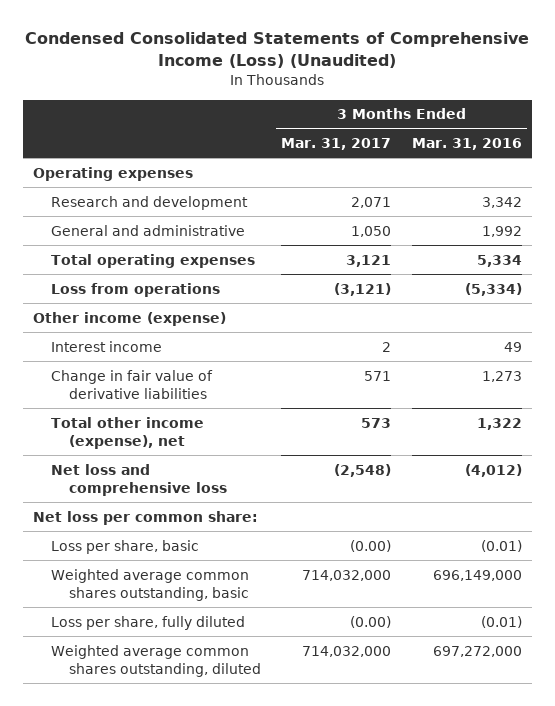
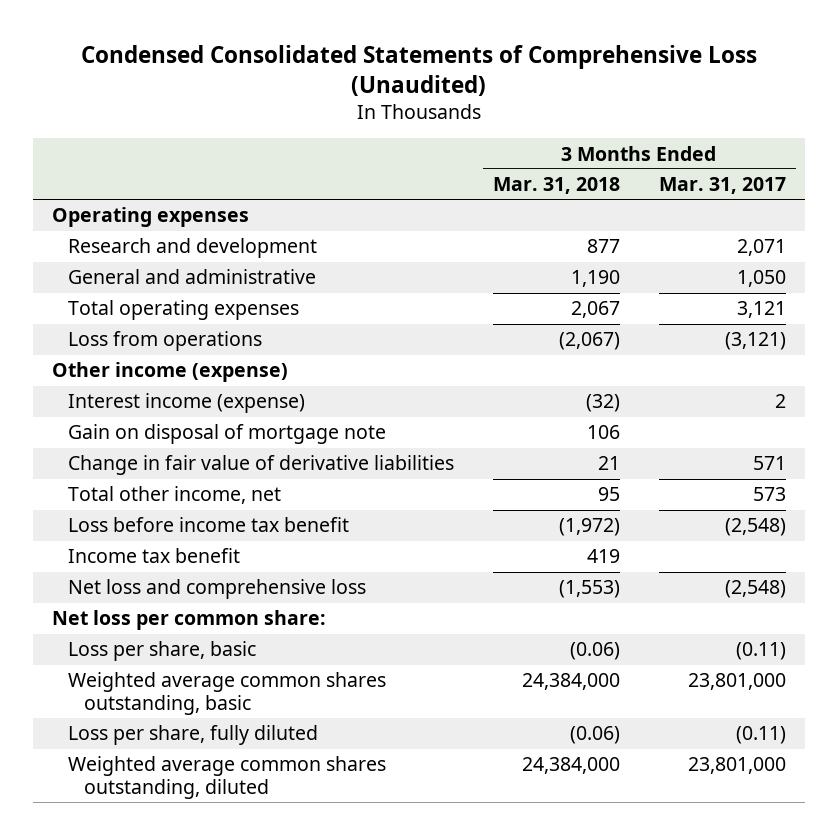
[25,32,530,69] Condensed Consolidated Statements of Comprehensive Income (Loss) (Unaudited) -> [80,44,757,96] Condensed Consolidated Statements of Comprehensive Loss (Unaudited)
[411,138,522,151] Mar. 31, 2016 -> none
none -> [492,177,620,195] Mar. 31, 2018
[50,340,162,352] Interest income -> [67,393,305,414] Interest income (expense)
none -> [67,424,386,445] Gain on disposal of mortgage note
[50,416,204,449] Total other income (expense), net -> [67,486,281,505] Total other income, net
none -> [67,517,349,533] Loss before income tax benefit
none -> [67,548,240,564] Income tax benefit
[350,539,392,552] (0.00) -> [735,642,786,661] (0.11)
[302,569,392,581] 714,032,000 -> [687,673,786,691] 23,801,000
[350,615,392,628] (0.00) -> [735,726,786,745] (0.11)
[302,645,392,657] 714,032,000 -> [687,757,786,775] 23,801,000

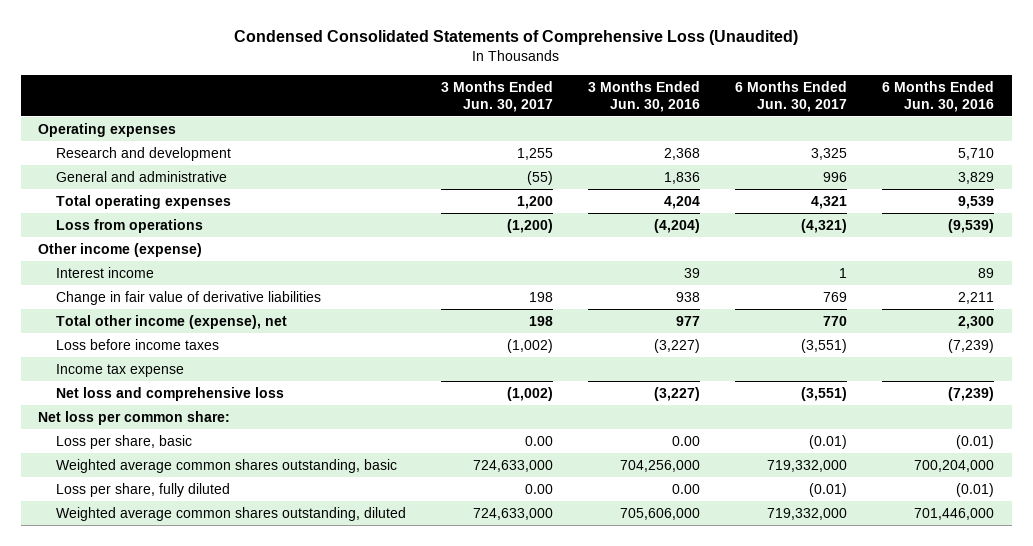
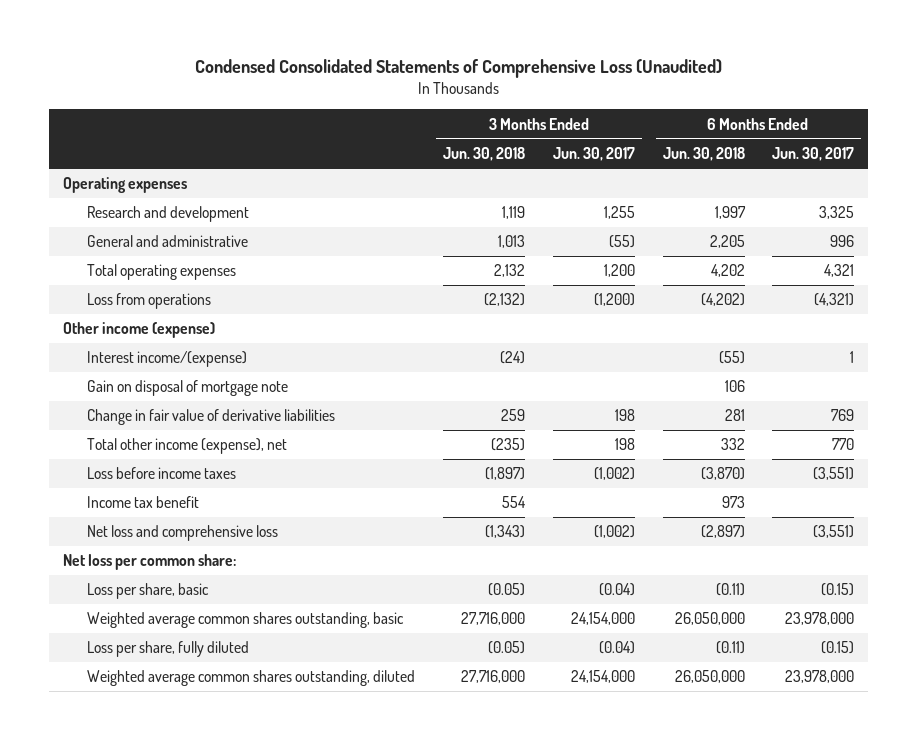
[588,80,701,112] 3 Months Ended Jun. 30, 2016 -> none
[882,80,995,112] 6 Months Ended Jun. 30, 2016 -> none
none -> [442,147,525,162] Jun. 30, 2018
none -> [662,147,745,162] Jun. 30, 2018
[55,266,154,278] Interest income -> [87,351,248,368] Interest income/(expense)
none -> [87,380,289,397] Gain on disposal of mortgage note
[55,363,184,377] Income tax expense -> [87,496,200,509] Income tax benefit
[524,435,553,446] 0.00 -> [598,583,635,597] (0.04)
[809,434,848,449] (0.01) -> [821,583,855,597] (0.15)
[472,459,553,472] 724,633,000 -> [570,612,635,626] 24,154,000
[767,459,848,472] 719,332,000 -> [785,612,855,626] 23,978,000
[524,483,553,494] 0.00 -> [598,641,635,655] (0.04)
[809,482,848,497] (0.01) -> [821,641,855,655] (0.15)
[472,507,553,520] 724,633,000 -> [570,670,635,684] 24,154,000
[767,507,848,520] 719,332,000 -> [785,670,855,684] 23,978,000

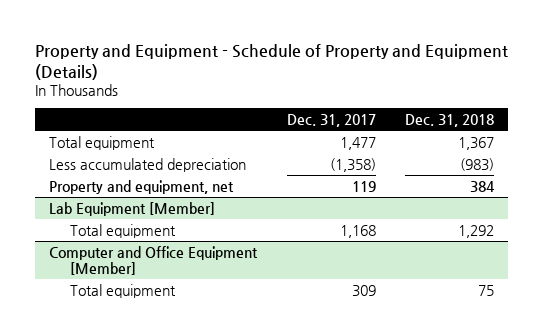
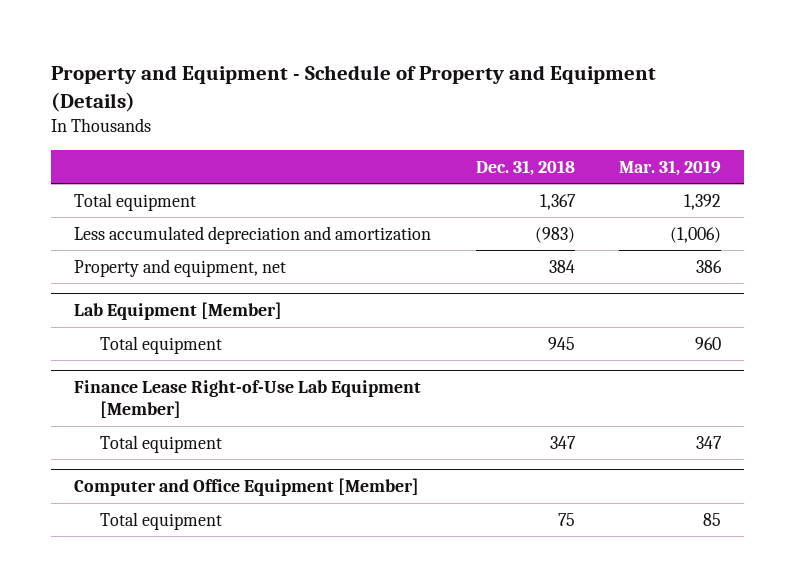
[286,114,376,128] Dec. 31, 2017 -> none
none -> [619,160,722,177] Mar. 31, 2019
[49,157,247,172] Less accumulated depreciation -> [73,225,431,244] Less accumulated depreciation and amortization
[457,224,494,238] 1,292 -> [547,336,575,350] 945
none -> [73,380,421,419] Finance Lease Right-of-Use Lab Equipment [Member]
none -> [100,434,223,453] Total equipment

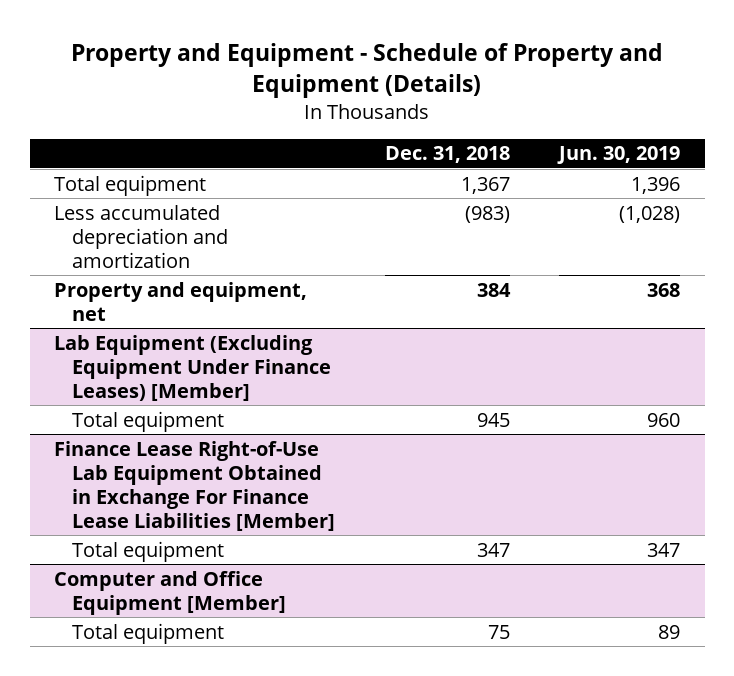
[619,160,722,177] Mar. 31, 2019 -> none
none -> [556,146,680,165] Jun. 30, 2019
[73,302,282,321] Lab Equipment [Member] -> [54,334,332,401] Lab Equipment (Excluding Equipment Under Finance Leases) [Member]
[73,380,421,419] Finance Lease Right-of-Use Lab Equipment [Member] -> [54,440,336,531] Finance Lease Right-of-Use Lab Equipment Obtained in Exchange For Finance Lease Liabilities [Member]

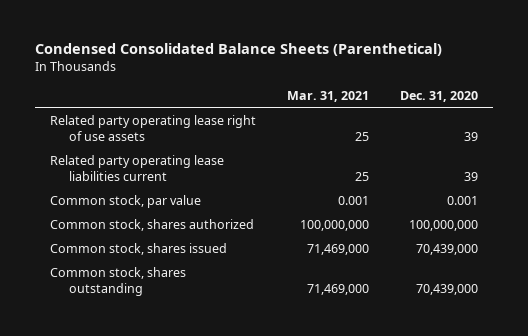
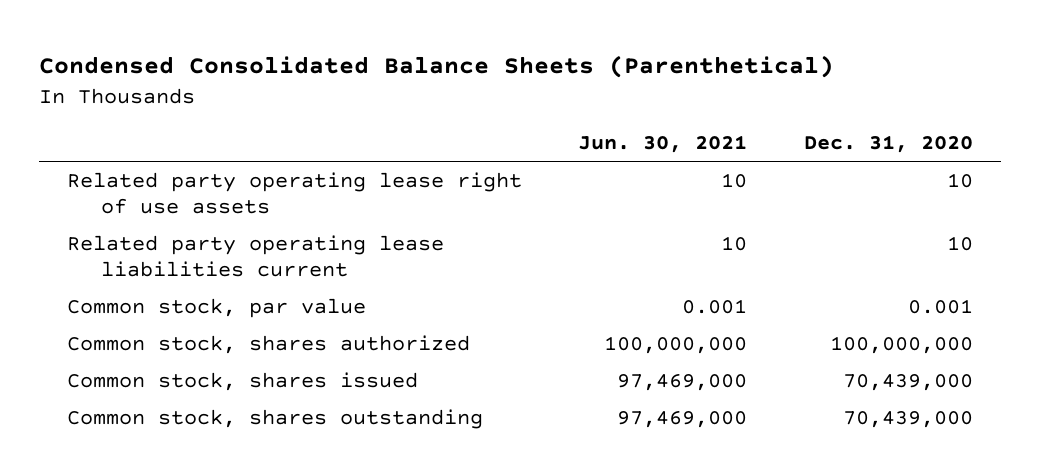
[286,91,369,103] Mar. 31, 2021 -> none
none -> [578,135,748,154] Jun. 30, 2021
[463,132,478,142] 39 -> [946,172,973,188] 10
[463,172,478,182] 39 -> [946,235,973,251] 10

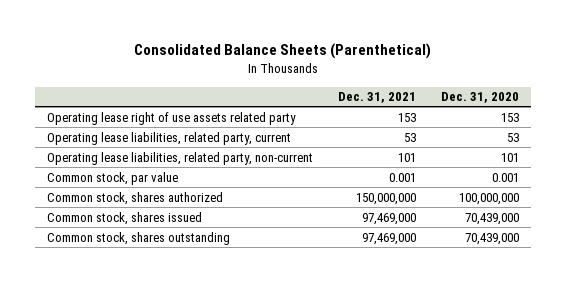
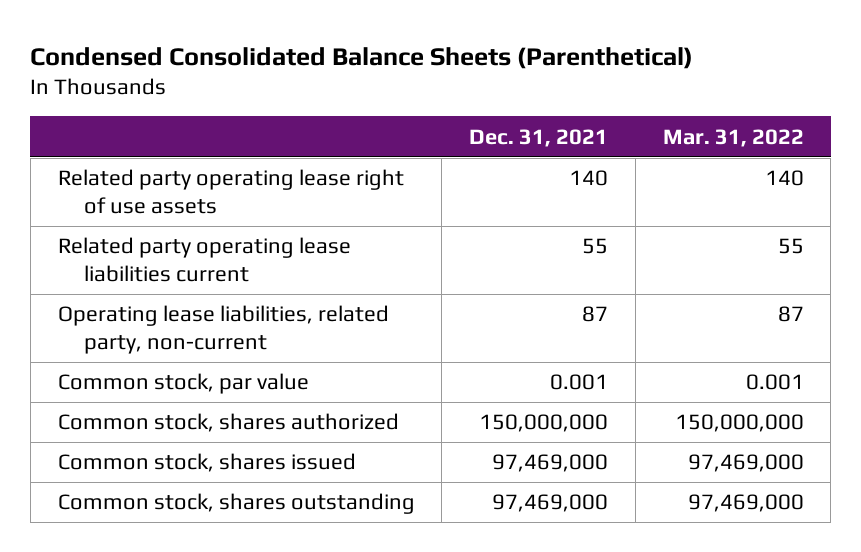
[133,43,431,60] Consolidated Balance Sheets (Parenthetical) -> [30,46,694,69] Condensed Consolidated Balance Sheets (Parenthetical)
[440,92,519,104] Dec. 31, 2020 -> none
none -> [662,128,804,147] Mar. 31, 2022
[47,111,297,125] Operating lease right of use assets related party -> [57,169,404,215] Related party operating lease right of use assets
[397,112,416,122] 153 -> [569,170,609,187] 140
[47,131,292,145] Operating lease liabilities, related party, current -> [57,237,351,283] Related party operating lease liabilities current
[403,132,416,142] 53 -> [582,238,609,255] 55
[397,152,416,162] 101 -> [582,306,609,323] 87

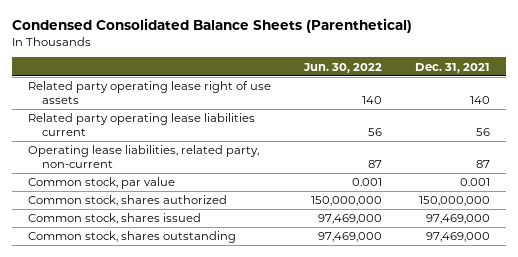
[662,128,804,147] Mar. 31, 2022 -> none
none -> [303,62,383,73] Jun. 30, 2022
[582,238,609,255] 55 -> [475,127,490,136] 56

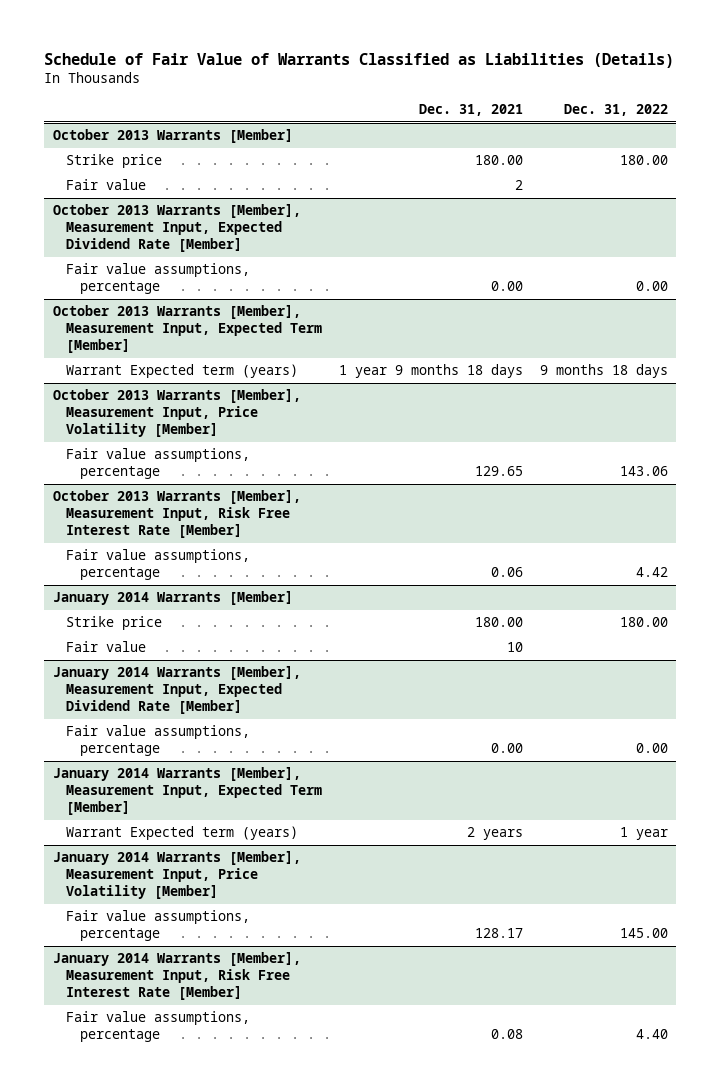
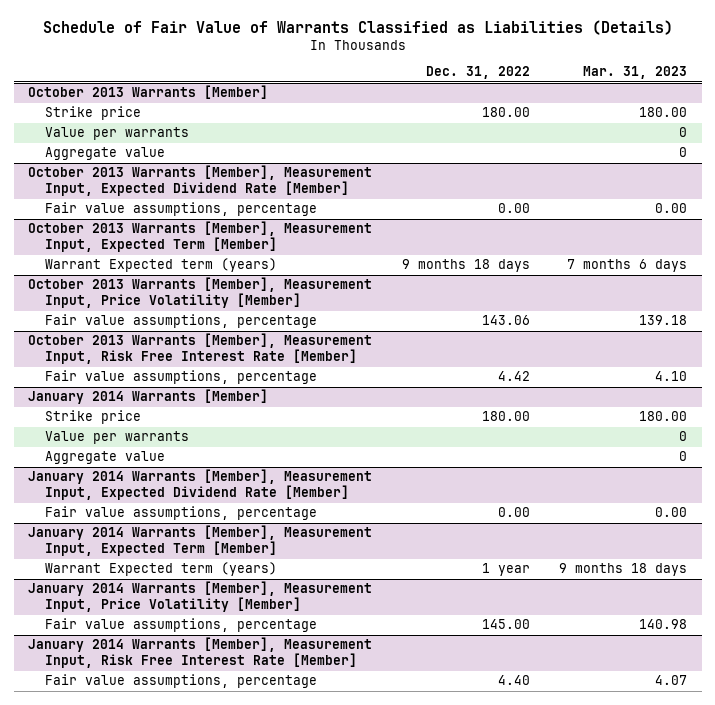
[419,104,524,117] Dec. 31, 2021 -> none
none -> [582,66,687,80] Mar. 31, 2023
none -> [45,127,190,141] Value per warrants
[66,179,147,191] Fair value -> [45,147,166,161] Aggregate value
none -> [45,431,190,445] Value per warrants
[66,641,147,653] Fair value -> [45,451,166,465] Aggregate value

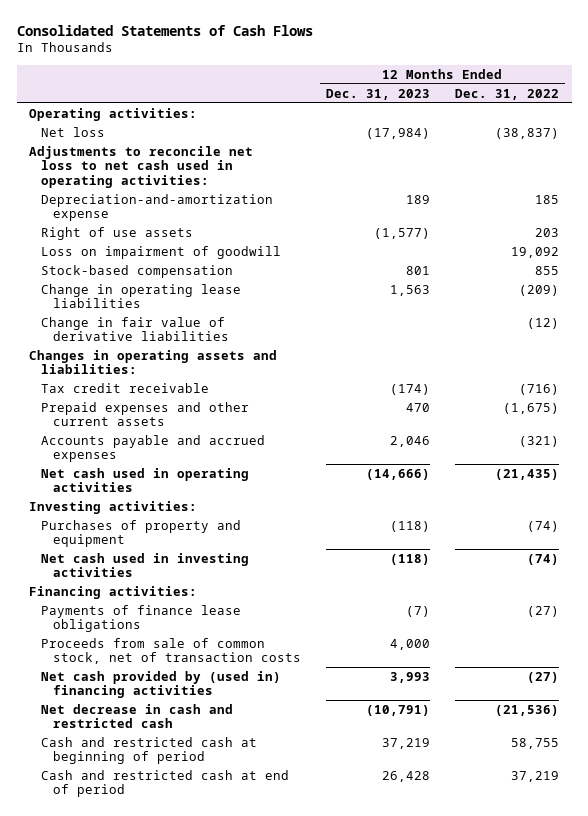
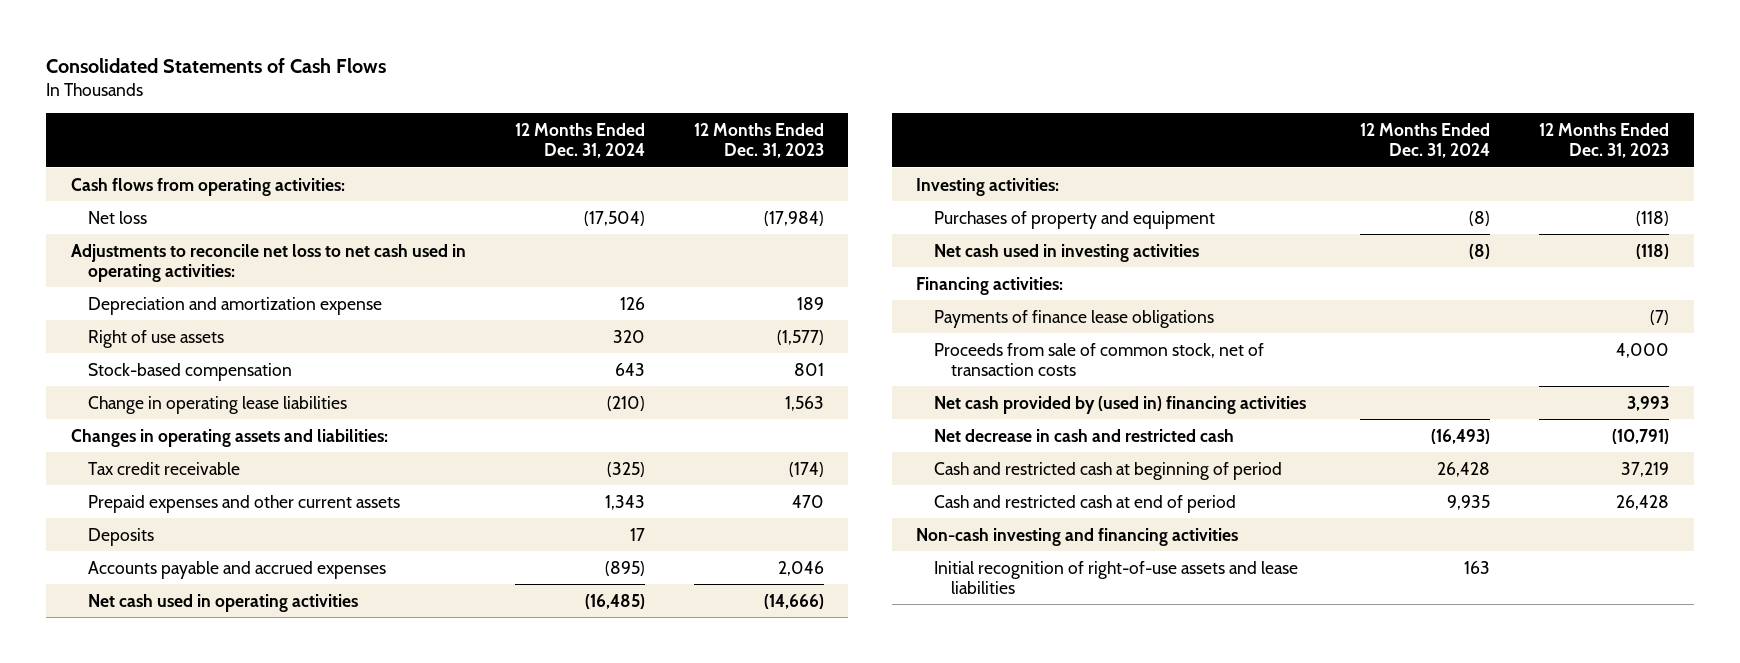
[455,88,560,100] Dec. 31, 2022 -> none
none -> [514,122,645,159] 12 Months Ended Dec. 31, 2024
[29,107,198,121] Operating activities: -> [70,177,345,196] Cash flows from operating activities:
[41,193,274,222] Depreciation-and-amortization expense -> [87,296,382,315] Depreciation and amortization expense
[41,245,282,259] Loss on impairment of goodwill -> none
[41,316,229,342] Change in fair value of derivative liabilities -> none
none -> [87,527,154,546] Deposits
none -> [916,527,1239,546] Non-cash investing and financing activities
none -> [933,560,1298,594] Initial recognition of right-of-use assets and lease liabilities

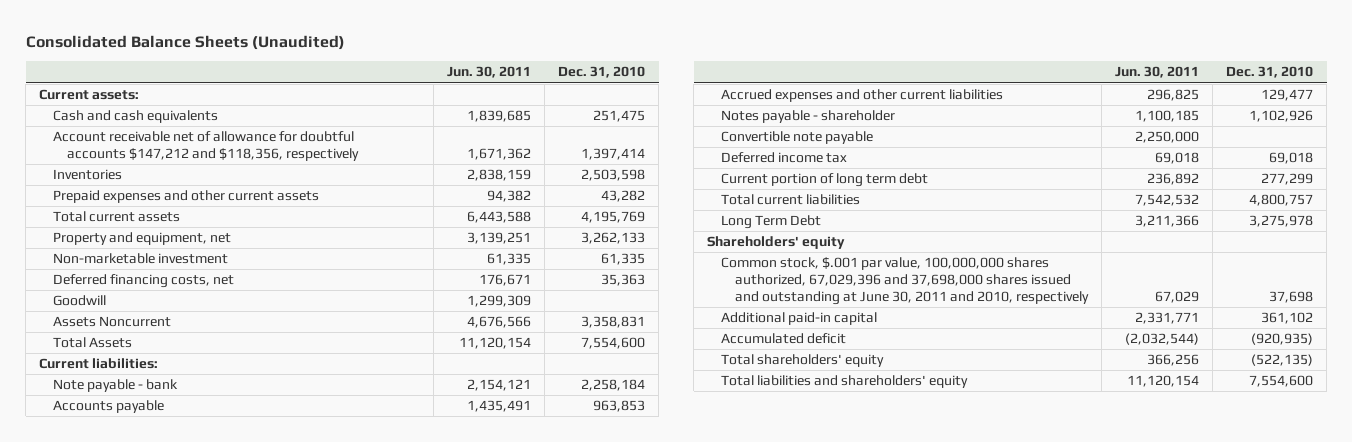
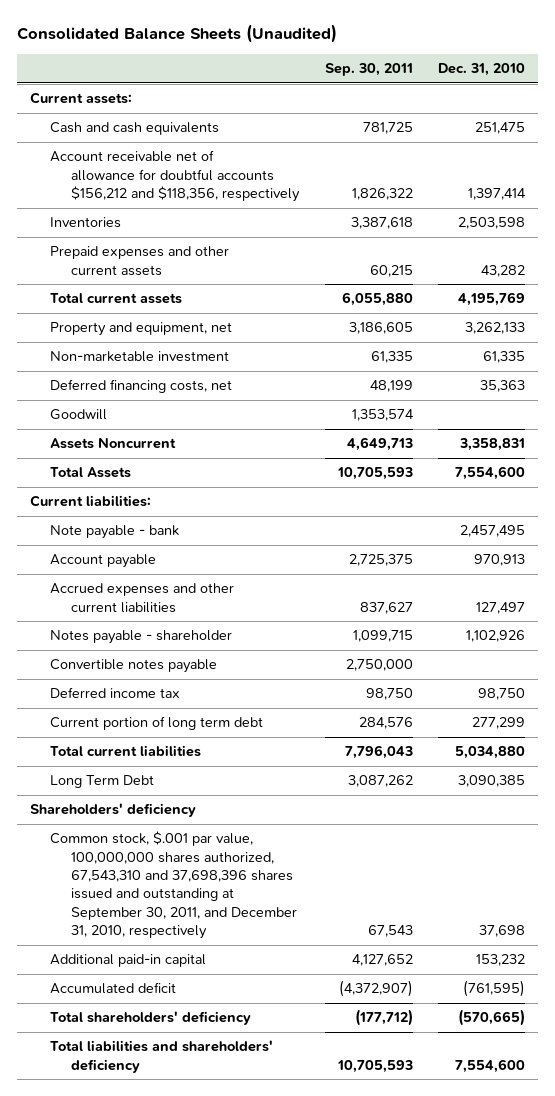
[447,66,532,79] Jun. 30, 2011 -> none
none -> [324,62,413,76] Sep. 30, 2011
[53,131,359,162] Account receivable net of allowance for doubtful accounts $147,212 and $118,356, respectively -> [50,150,301,203] Account receivable net of allowance for doubtful accounts $156,212 and $118,356, respectively
[581,379,646,392] 2,258,184 -> [460,525,526,538] 2,457,495
[53,400,165,414] Accounts payable -> [50,554,157,569] Account payable
[593,400,646,413] 963,853 -> [474,554,526,567] 970,913
[1261,89,1314,102] 129,477 -> [476,601,526,614] 127,497
[721,131,874,145] Convertible note payable -> [50,659,218,674] Convertible notes payable
[1269,152,1314,165] 69,018 -> [478,688,526,701] 98,750
[1249,194,1314,207] 4,800,757 -> [455,746,526,760] 5,034,880
[1249,215,1314,228] 3,275,978 -> [458,775,526,788] 3,090,385
[707,236,846,250] Shareholders' equity -> [29,803,196,818] Shareholders' deficiency
[721,257,1090,306] Common stock, $.001 par value, 100,000,000 shares authorized, 67,029,396 and 37,698,000 shares issued and outstanding at June 30, 2011 and 2010, respectively -> [50,831,298,940] Common stock, $.001 par value, 100,000,000 shares authorized, 67,543,310 and 37,698,396 shares issued and outstanding at September 30, 2011, and December 31, 2010, respectively
[1261,312,1314,325] 361,102 -> [476,954,526,967] 153,232
[1251,333,1314,346] (920,935) -> [463,980,526,998] (761,595)
[721,354,885,368] Total shareholders' equity -> [50,1011,252,1026] Total shareholders' deficiency
[1251,354,1314,367] (522,135) -> [458,1009,526,1027] (570,665)
[721,375,969,389] Total liabilities and shareholders' equity -> [50,1040,274,1073] Total liabilities and shareholders' deficiency

